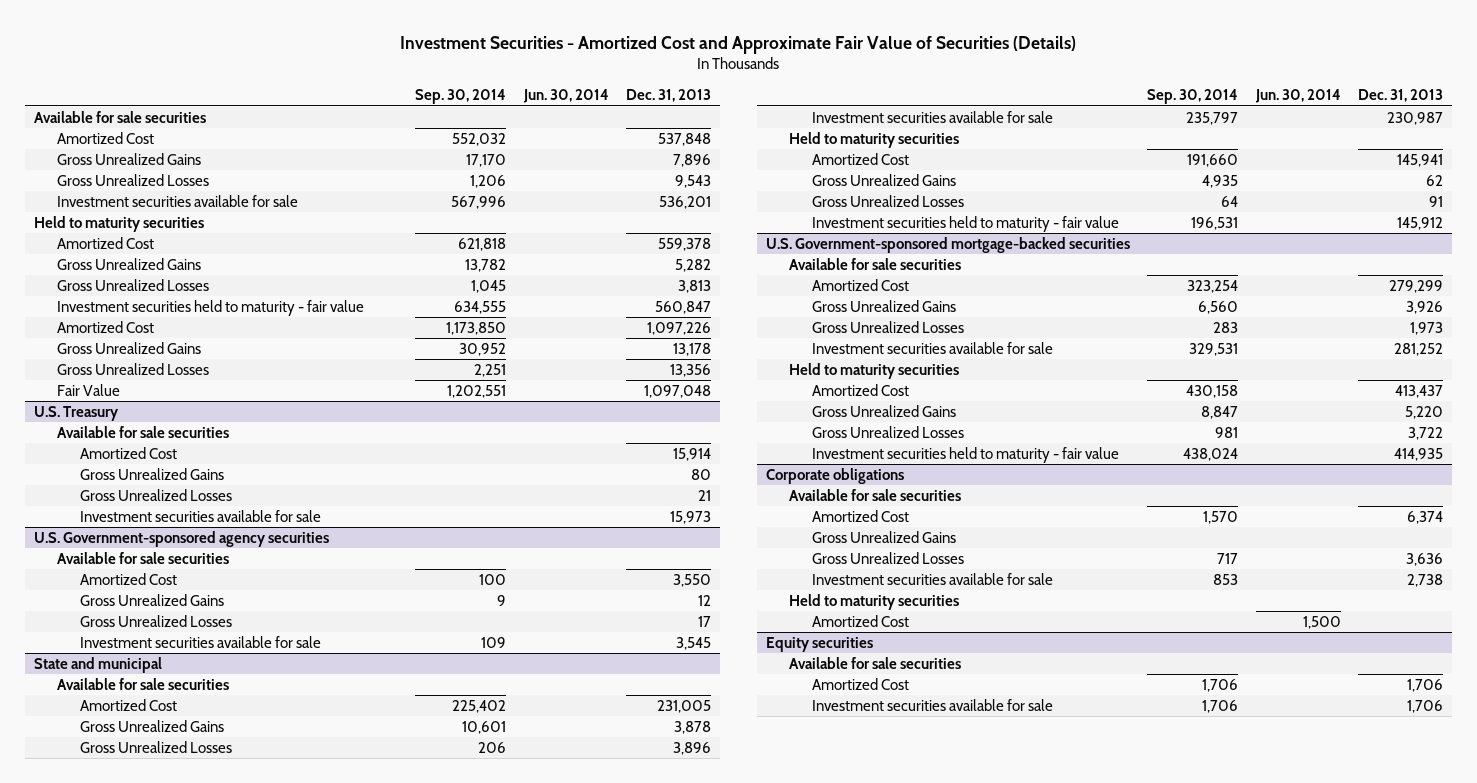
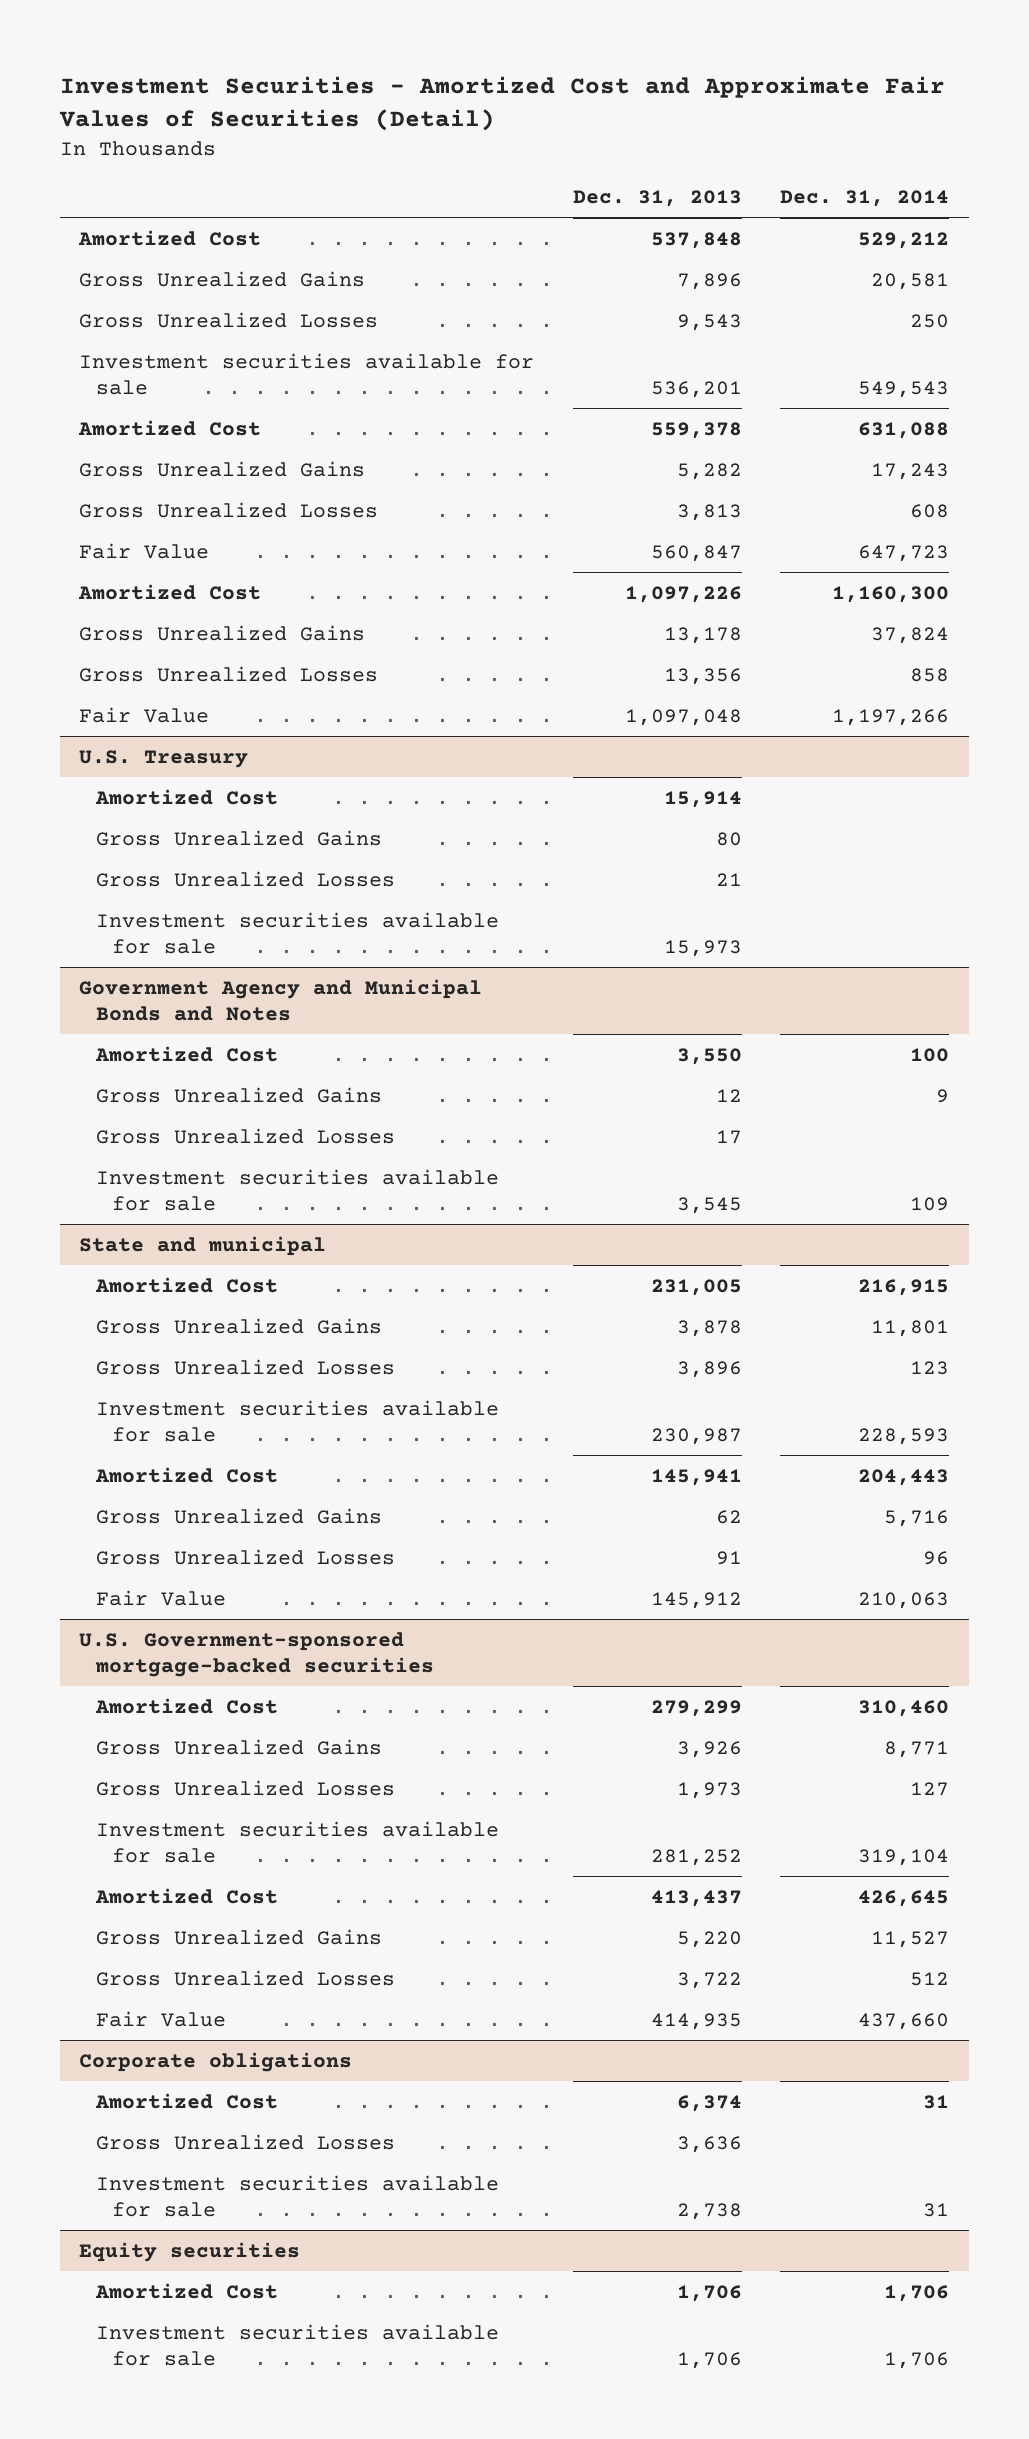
[400,35,1077,54] Investment Securities - Amortized Cost and Approximate Fair Value of Securities (Details) -> [58,76,945,132] Investment Securities - Amortized Cost and Approximate Fair Values of Securities (Detail)
[415,89,507,105] Sep. 30, 2014 -> none
[522,89,609,104] Jun. 30, 2014 -> none
none -> [780,190,950,208] Dec. 31, 2014
[33,111,206,124] Available for sale securities -> none
[33,216,204,233] Held to maturity securities -> none
[56,300,364,317] Investment securities held to maturity - fair value -> [79,542,210,559] Fair Value
[56,426,229,439] Available for sale securities -> none
[33,531,329,548] U.S. Government-sponsored agency securities -> none
[56,552,229,565] Available for sale securities -> none
none -> [79,978,483,1021] Government Agency and Municipal Bonds and Notes
[56,678,229,691] Available for sale securities -> none
[788,132,959,149] Held to maturity securities -> none
[811,216,1119,233] Investment securities held to maturity - fair value -> [95,1589,226,1606] Fair Value
[788,258,961,271] Available for sale securities -> none
[788,363,959,380] Held to maturity securities -> none
[811,447,1119,464] Investment securities held to maturity - fair value -> [95,2010,226,2027] Fair Value
[788,489,961,502] Available for sale securities -> none
[811,531,956,544] Gross Unrealized Gains -> none
[788,594,959,611] Held to maturity securities -> none
[811,615,909,628] Amortized Cost -> none
[788,657,961,670] Available for sale securities -> none

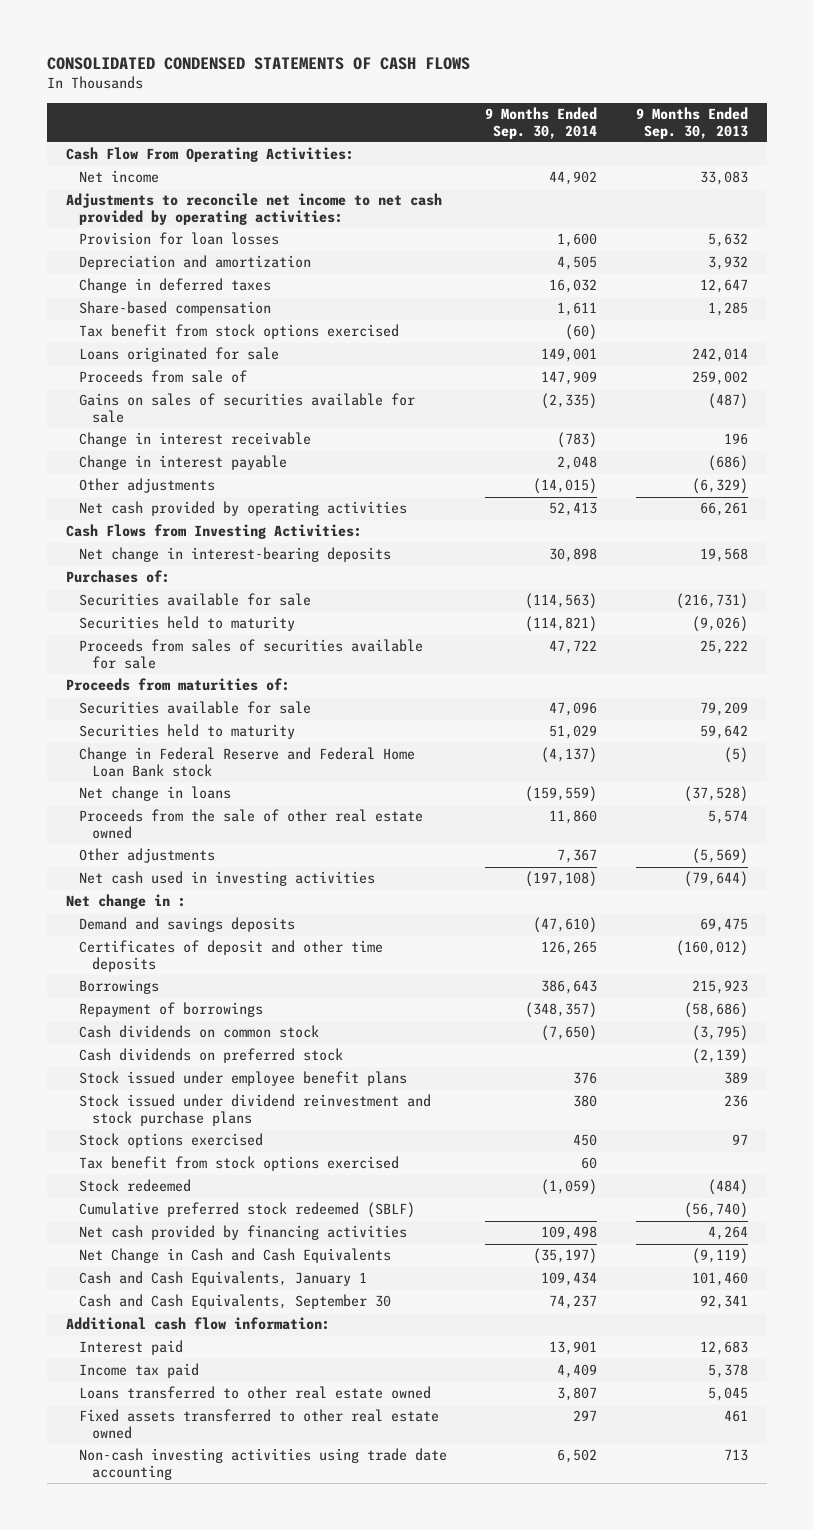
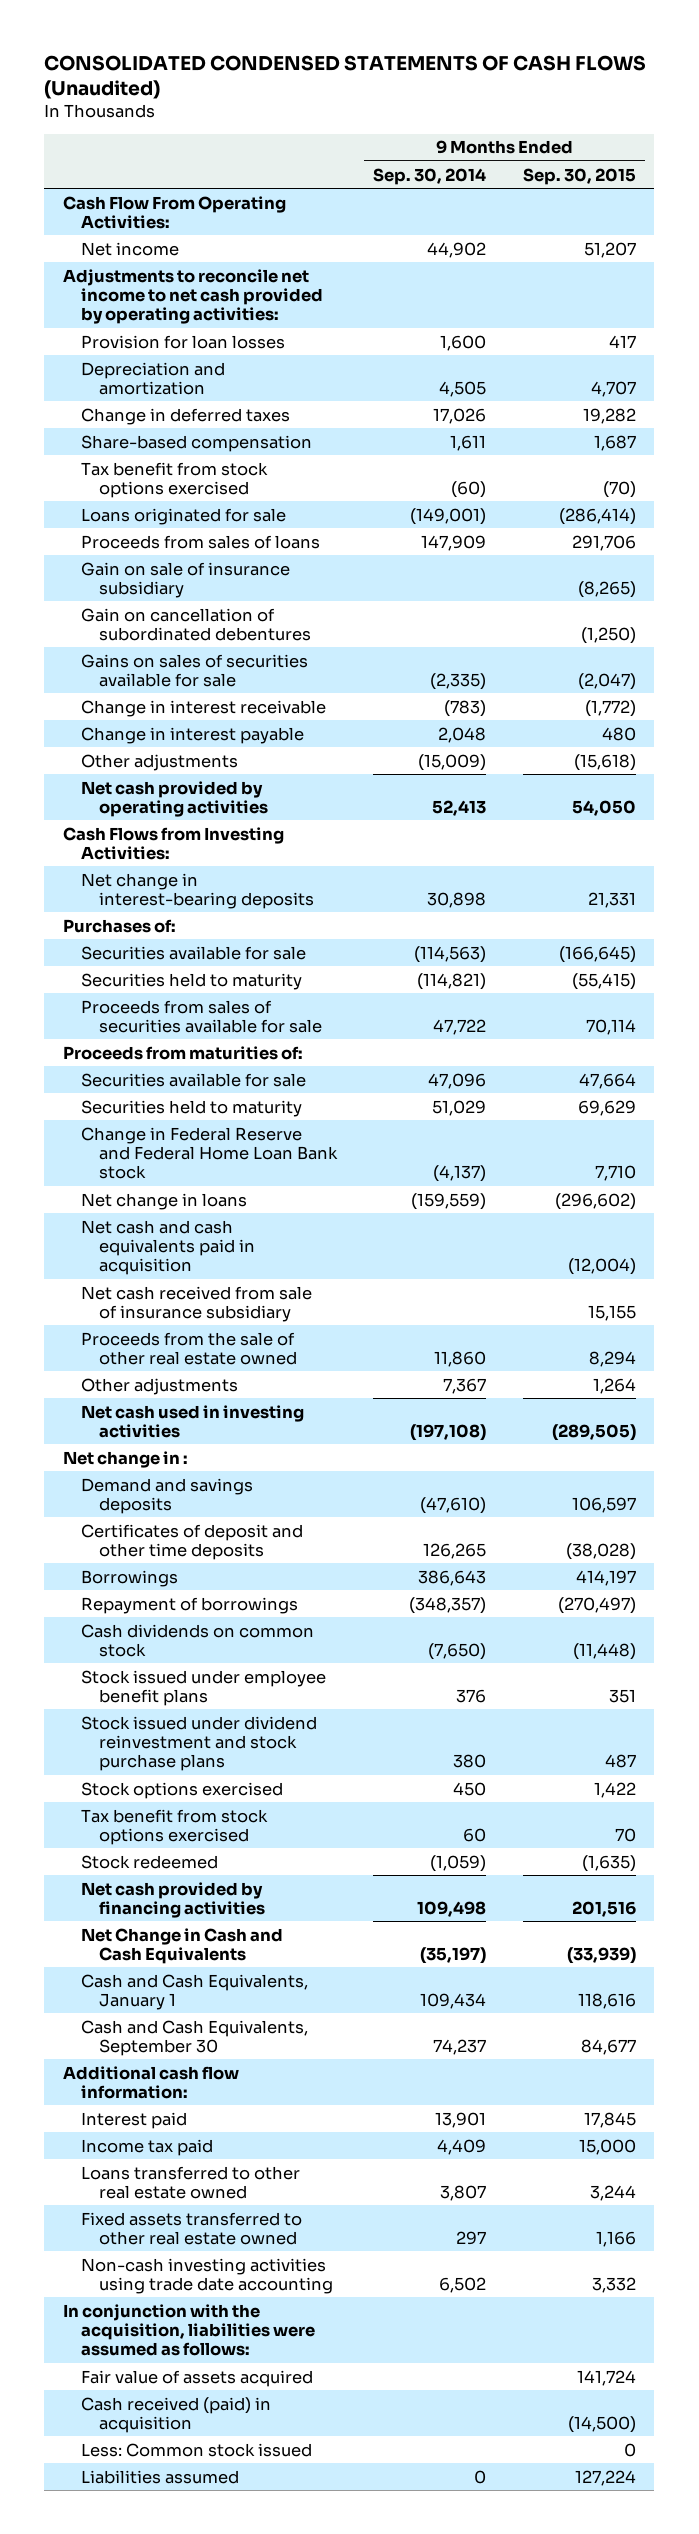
[46,57,470,71] CONSOLIDATED CONDENSED STATEMENTS OF CASH FLOWS -> [44,54,647,100] CONSOLIDATED CONDENSED STATEMENTS OF CASH FLOWS (Unaudited)
[635,106,748,139] 9 Months Ended Sep. 30, 2013 -> none
none -> [522,167,636,185] Sep. 30, 2015
[549,279,598,294] 16,032 -> [433,407,487,424] 17,026
[541,348,598,363] 149,001 -> [410,507,487,525] (149,001)
[78,370,247,384] Proceeds from sale of -> [80,534,320,549] Proceeds from sales of loans
none -> [80,561,290,598] Gain on sale of insurance subsidiary
none -> [80,607,311,641] Gain on cancellation of subordinated debentures
[533,478,598,495] (14,015) -> [418,753,487,771] (15,009)
none -> [80,1219,255,1275] Net cash and cash equivalents paid in acquisition
none -> [80,1285,312,1322] Net cash received from sale of insurance subsidiary
[78,1048,343,1064] Cash dividends on preferred stock -> none
[78,1202,415,1219] Cumulative preferred stock redeemed (SBLF) -> none
none -> [62,2303,315,2356] In conjunction with the acquisition, liabilities were assumed as follows:
none -> [80,2369,313,2387] Fair value of assets acquired
none -> [80,2396,271,2433] Cash received (paid) in acquisition
none -> [80,2442,312,2457] Less: Common stock issued
none -> [80,2469,239,2484] Liabilities assumed

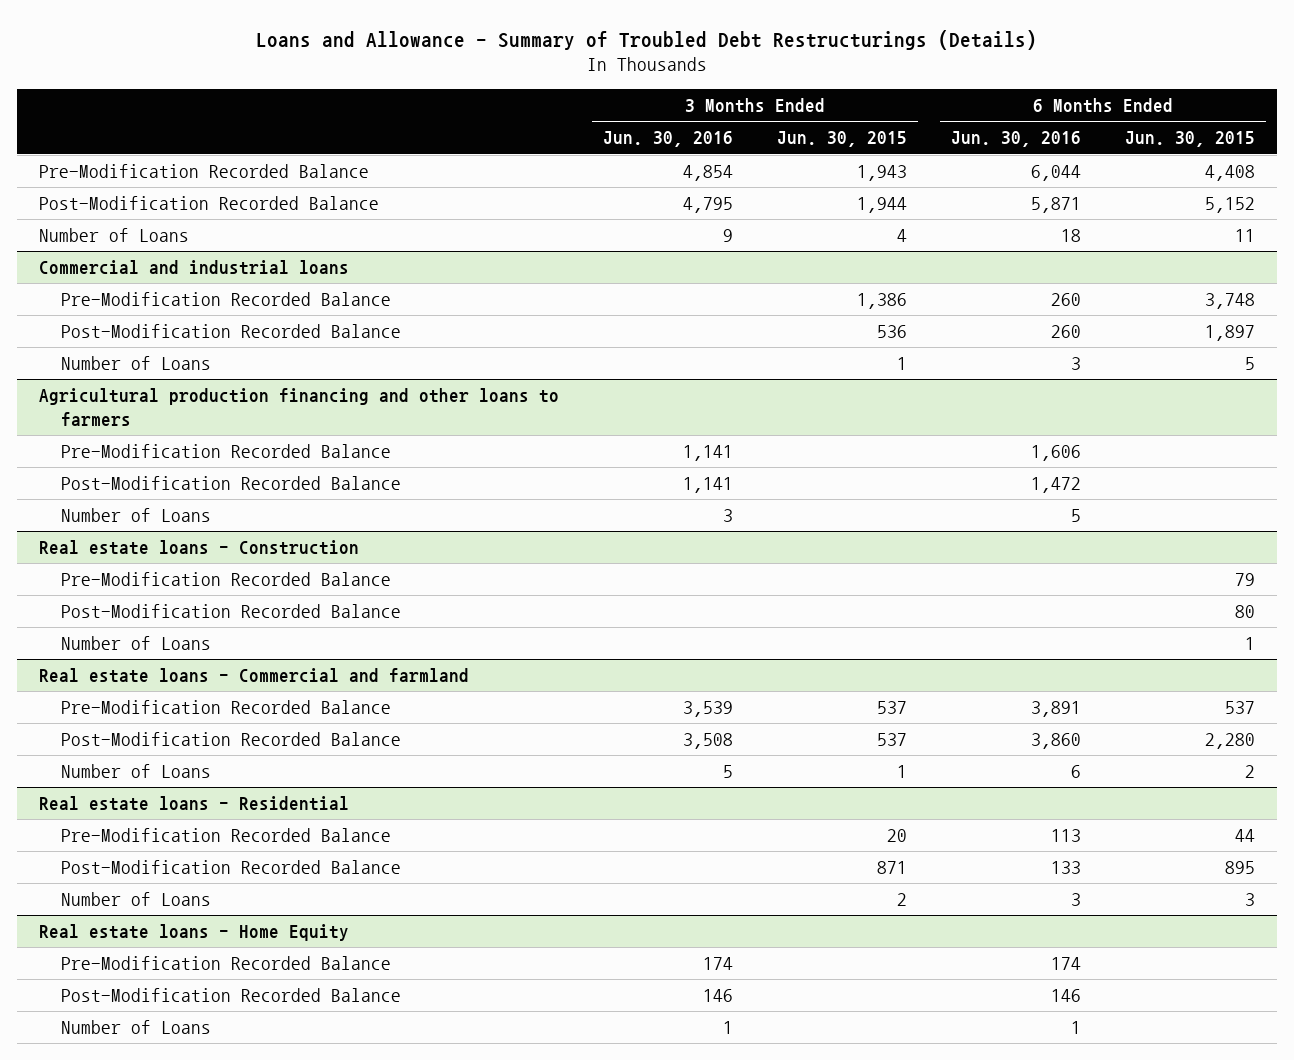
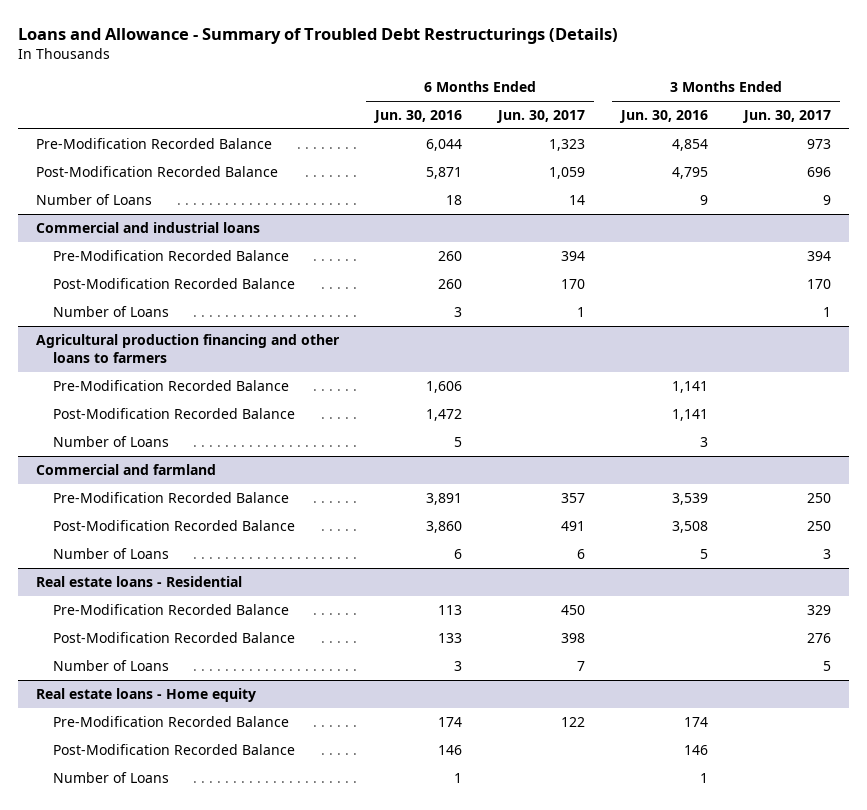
[776,131,907,148] Jun. 30, 2015 -> none
[1124,131,1255,148] Jun. 30, 2015 -> none
none -> [495,110,585,124] Jun. 30, 2017
none -> [741,110,831,124] Jun. 30, 2017
[38,540,359,556] Real estate loans - Construction -> none
[61,572,392,587] Pre-Modification Recorded Balance -> none
[61,604,402,619] Post-Modification Recorded Balance -> none
[61,636,212,651] Number of Loans -> none
[38,668,469,684] Real estate loans - Commercial and farmland -> [35,464,216,476] Commercial and farmland
[38,924,349,942] Real estate loans - Home Equity -> [35,688,256,703] Real estate loans - Home equity

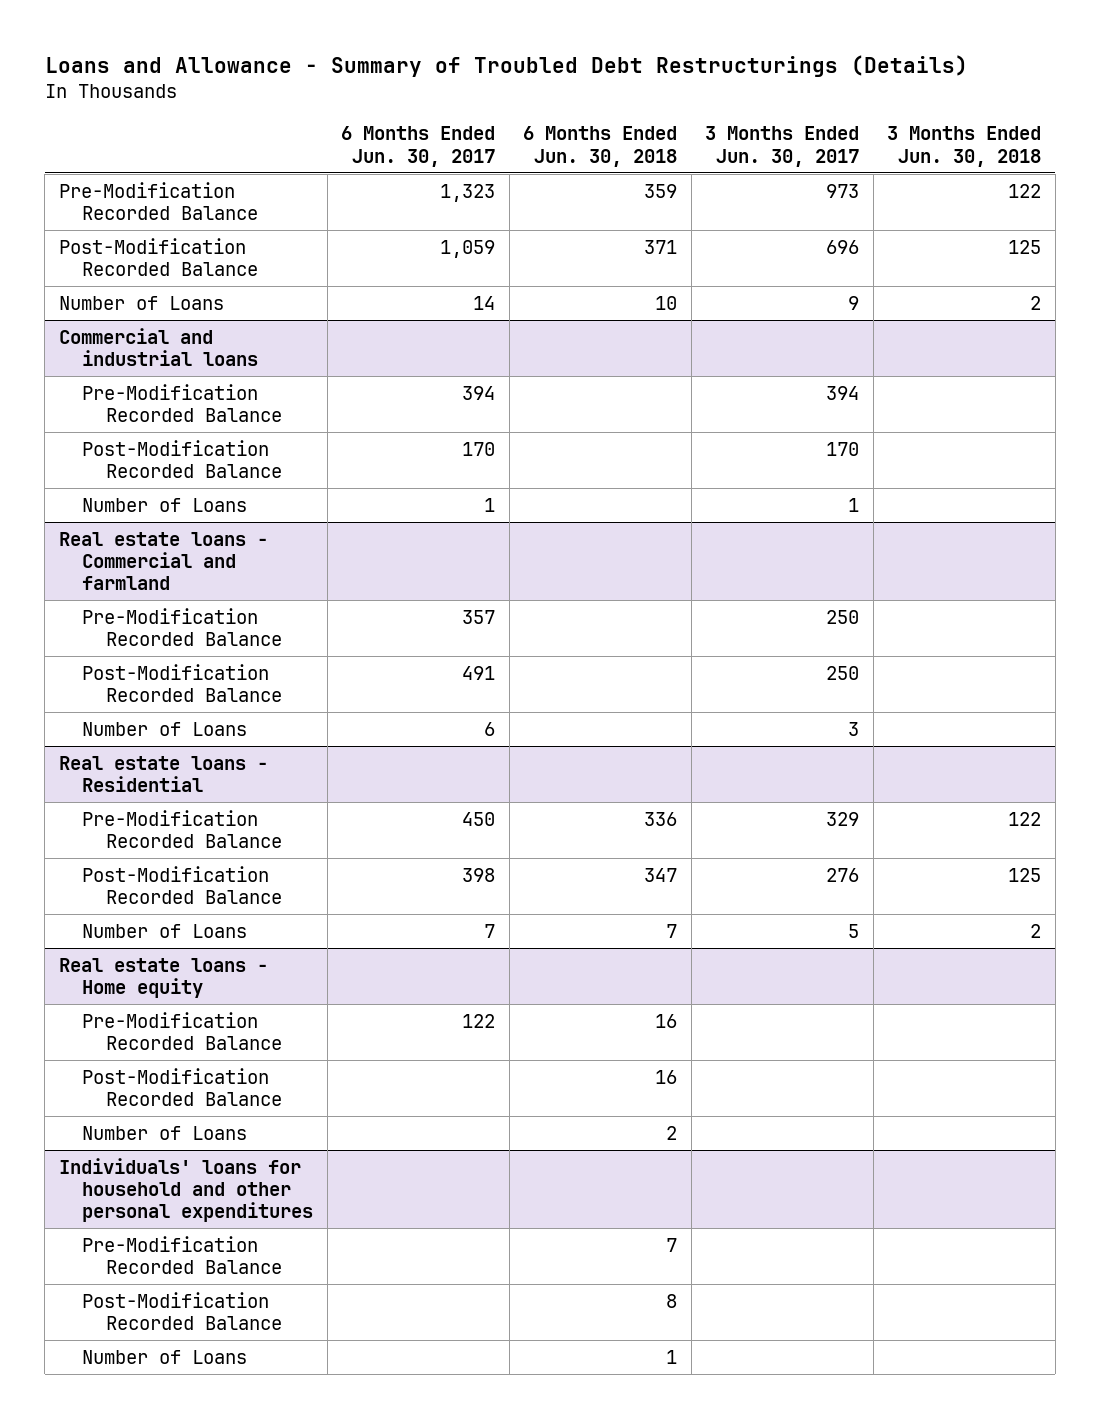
[372,110,462,124] Jun. 30, 2016 -> none
[618,110,708,124] Jun. 30, 2016 -> none
none -> [523,126,678,167] 6 Months Ended Jun. 30, 2018
none -> [887,126,1042,167] 3 Months Ended Jun. 30, 2018
[35,334,340,364] Agricultural production financing and other loans to farmers -> none
[52,380,289,392] Pre-Modification Recorded Balance -> none
[52,408,295,420] Post-Modification Recorded Balance -> none
[52,436,169,448] Number of Loans -> none
[35,464,216,476] Commercial and farmland -> [58,531,268,591] Real estate loans - Commercial and farmland
none -> [58,1157,314,1223] Individuals' loans for household and other personal expenditures
none -> [82,1235,282,1274] Pre-Modification Recorded Balance
none -> [82,1291,282,1330] Post-Modification Recorded Balance
none -> [82,1349,248,1364] Number of Loans

